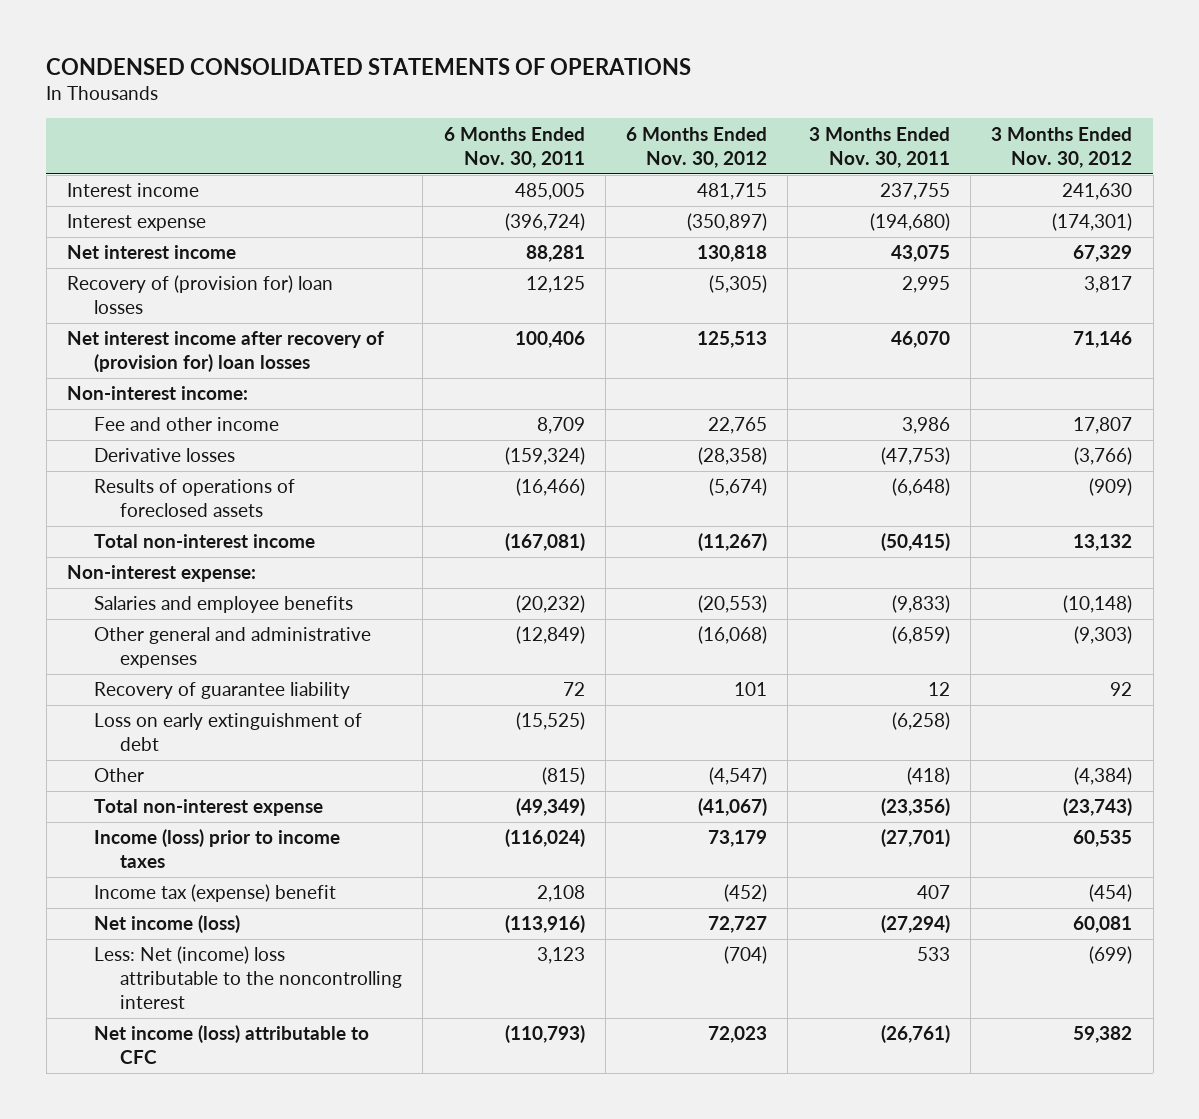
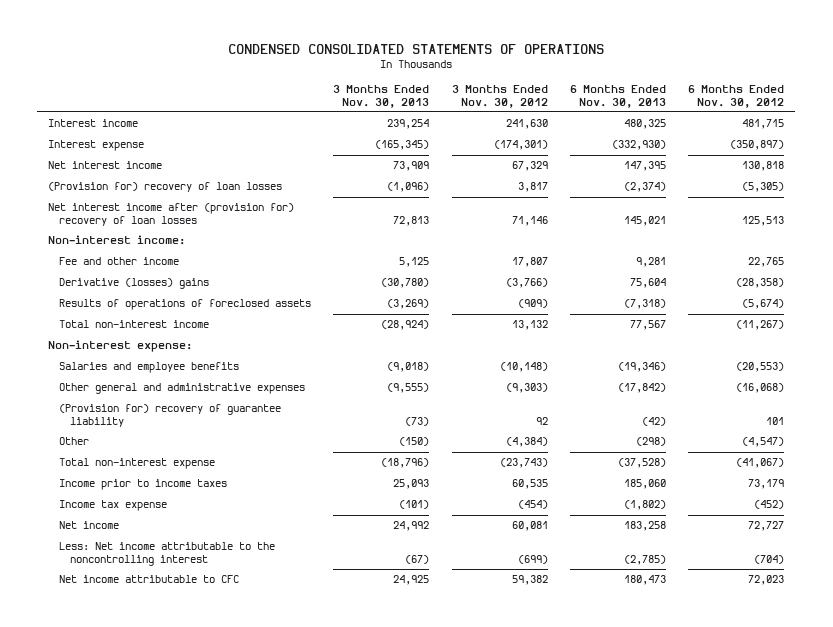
[443,126,585,168] 6 Months Ended Nov. 30, 2011 -> none
[808,126,950,168] 3 Months Ended Nov. 30, 2011 -> none
none -> [333,85,430,108] 3 Months Ended Nov. 30, 2013
none -> [569,85,666,108] 6 Months Ended Nov. 30, 2013
[66,275,333,315] Recovery of (provision for) loan losses -> [48,182,283,193] (Provision for) recovery of loan losses
[66,331,384,373] Net interest income after recovery of (provision for) loan losses -> [48,203,295,226] Net interest income after (provision for) recovery of loan losses
[93,448,235,463] Derivative losses -> [59,278,210,290] Derivative (losses) gains
[93,713,362,752] Loss on early extinguishment of debt -> none
[93,682,350,700] Recovery of guarantee liability -> [59,404,282,427] (Provision for) recovery of guarantee liability
[93,829,340,869] Income (loss) prior to income taxes -> [59,479,228,491] Income prior to income taxes
[93,884,336,903] Income tax (expense) benefit -> [59,500,168,512] Income tax expense
[93,915,240,934] Net income (loss) -> [59,521,120,530] Net income
[93,946,403,1010] Less: Net (income) loss attributable to the noncontrolling interest -> [59,542,276,566] Less: Net income attributable to the noncontrolling interest
[93,1025,369,1065] Net income (loss) attributable to CFC -> [59,575,240,584] Net income attributable to CFC

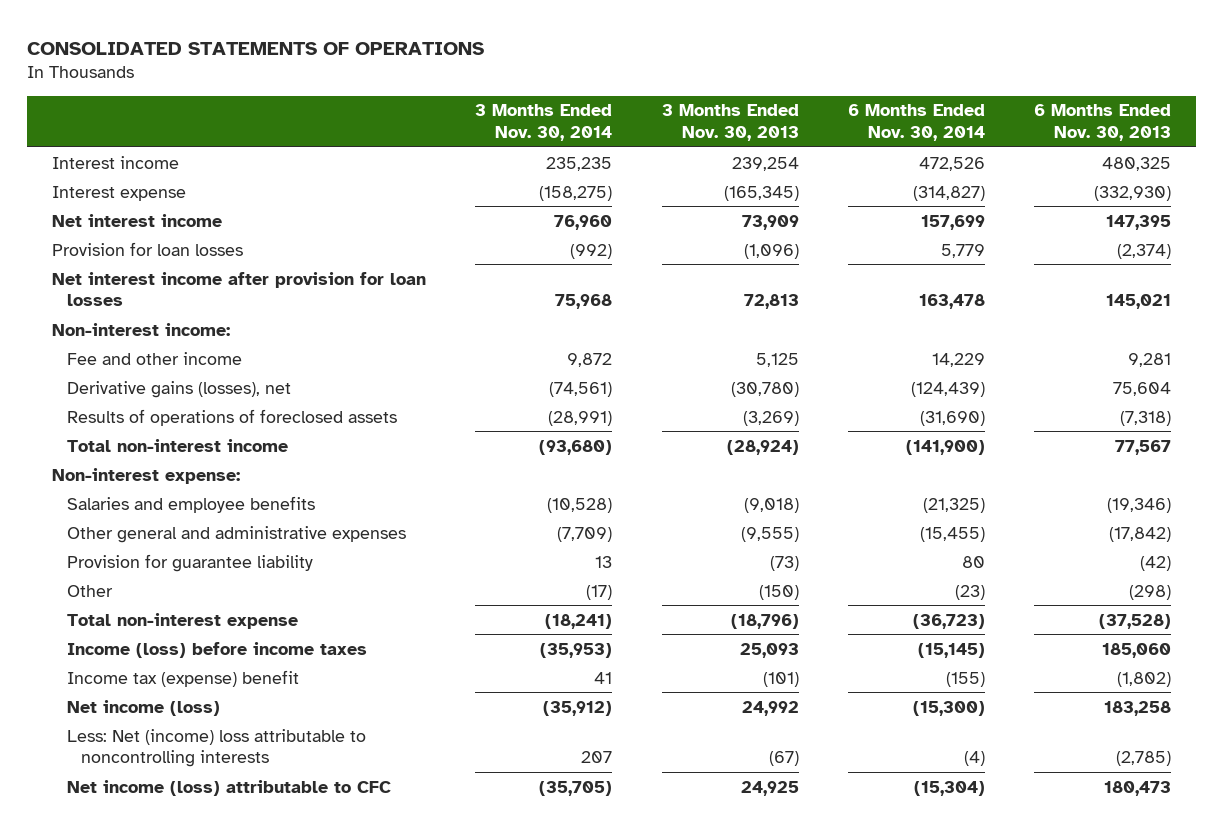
[228,43,605,54] CONDENSED CONSOLIDATED STATEMENTS OF OPERATIONS -> [27,41,485,55] CONSOLIDATED STATEMENTS OF OPERATIONS
[451,85,548,108] 3 Months Ended Nov. 30, 2012 -> none
[688,85,785,108] 6 Months Ended Nov. 30, 2012 -> none
none -> [475,104,613,142] 3 Months Ended Nov. 30, 2014
none -> [848,104,986,142] 6 Months Ended Nov. 30, 2014
[48,182,283,193] (Provision for) recovery of loan losses -> [51,241,243,256] Provision for loan losses
[48,203,295,226] Net interest income after (provision for) recovery of loan losses -> [51,271,426,307] Net interest income after provision for loan losses
[59,278,210,290] Derivative (losses) gains -> [66,380,291,398] Derivative gains (losses), net
[59,404,282,427] (Provision for) recovery of guarantee liability -> [66,553,313,572] Provision for guarantee liability
[59,479,228,491] Income prior to income taxes -> [66,641,367,658] Income (loss) before income taxes
[59,500,168,512] Income tax expense -> [66,669,299,687] Income tax (expense) benefit
[59,521,120,530] Net income -> [66,699,220,716] Net income (loss)
[59,542,276,566] Less: Net income attributable to the noncontrolling interest -> [66,728,366,768] Less: Net (income) loss attributable to noncontrolling interests
[59,575,240,584] Net income attributable to CFC -> [66,779,391,796] Net income (loss) attributable to CFC

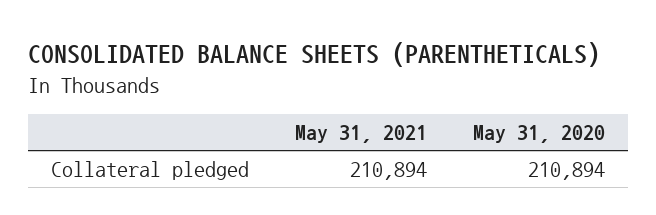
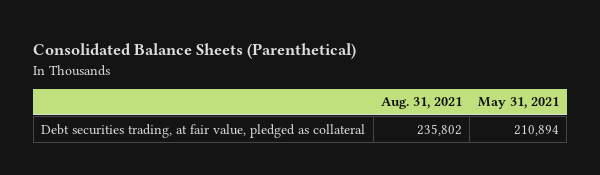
[27,41,600,67] CONSOLIDATED BALANCE SHEETS (PARENTHETICALS) -> [33,43,357,60] Consolidated Balance Sheets (Parenthetical)
[472,124,605,143] May 31, 2020 -> none
none -> [381,97,463,110] Aug. 31, 2021
[50,161,249,181] Collateral pledged -> [41,123,366,138] Debt securities trading, at fair value, pledged as collateral

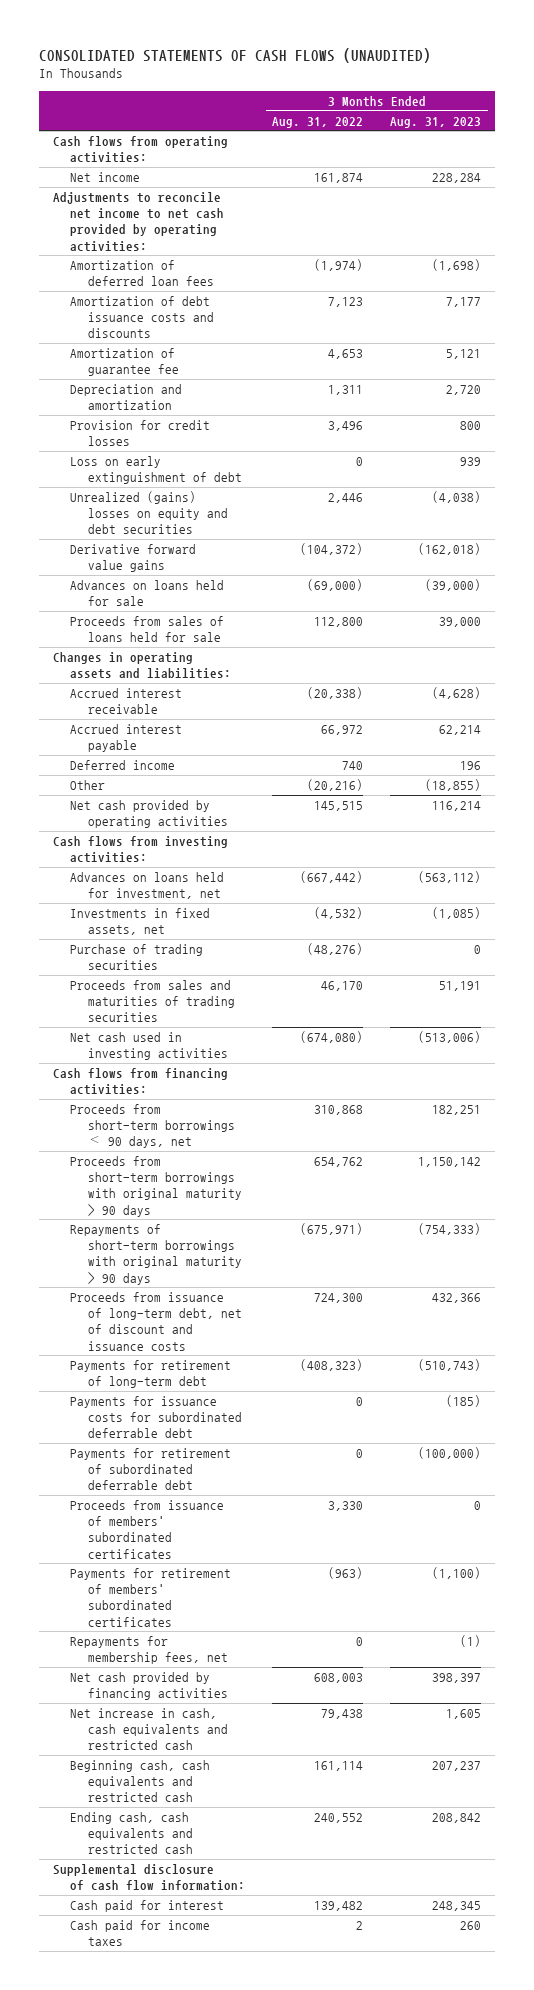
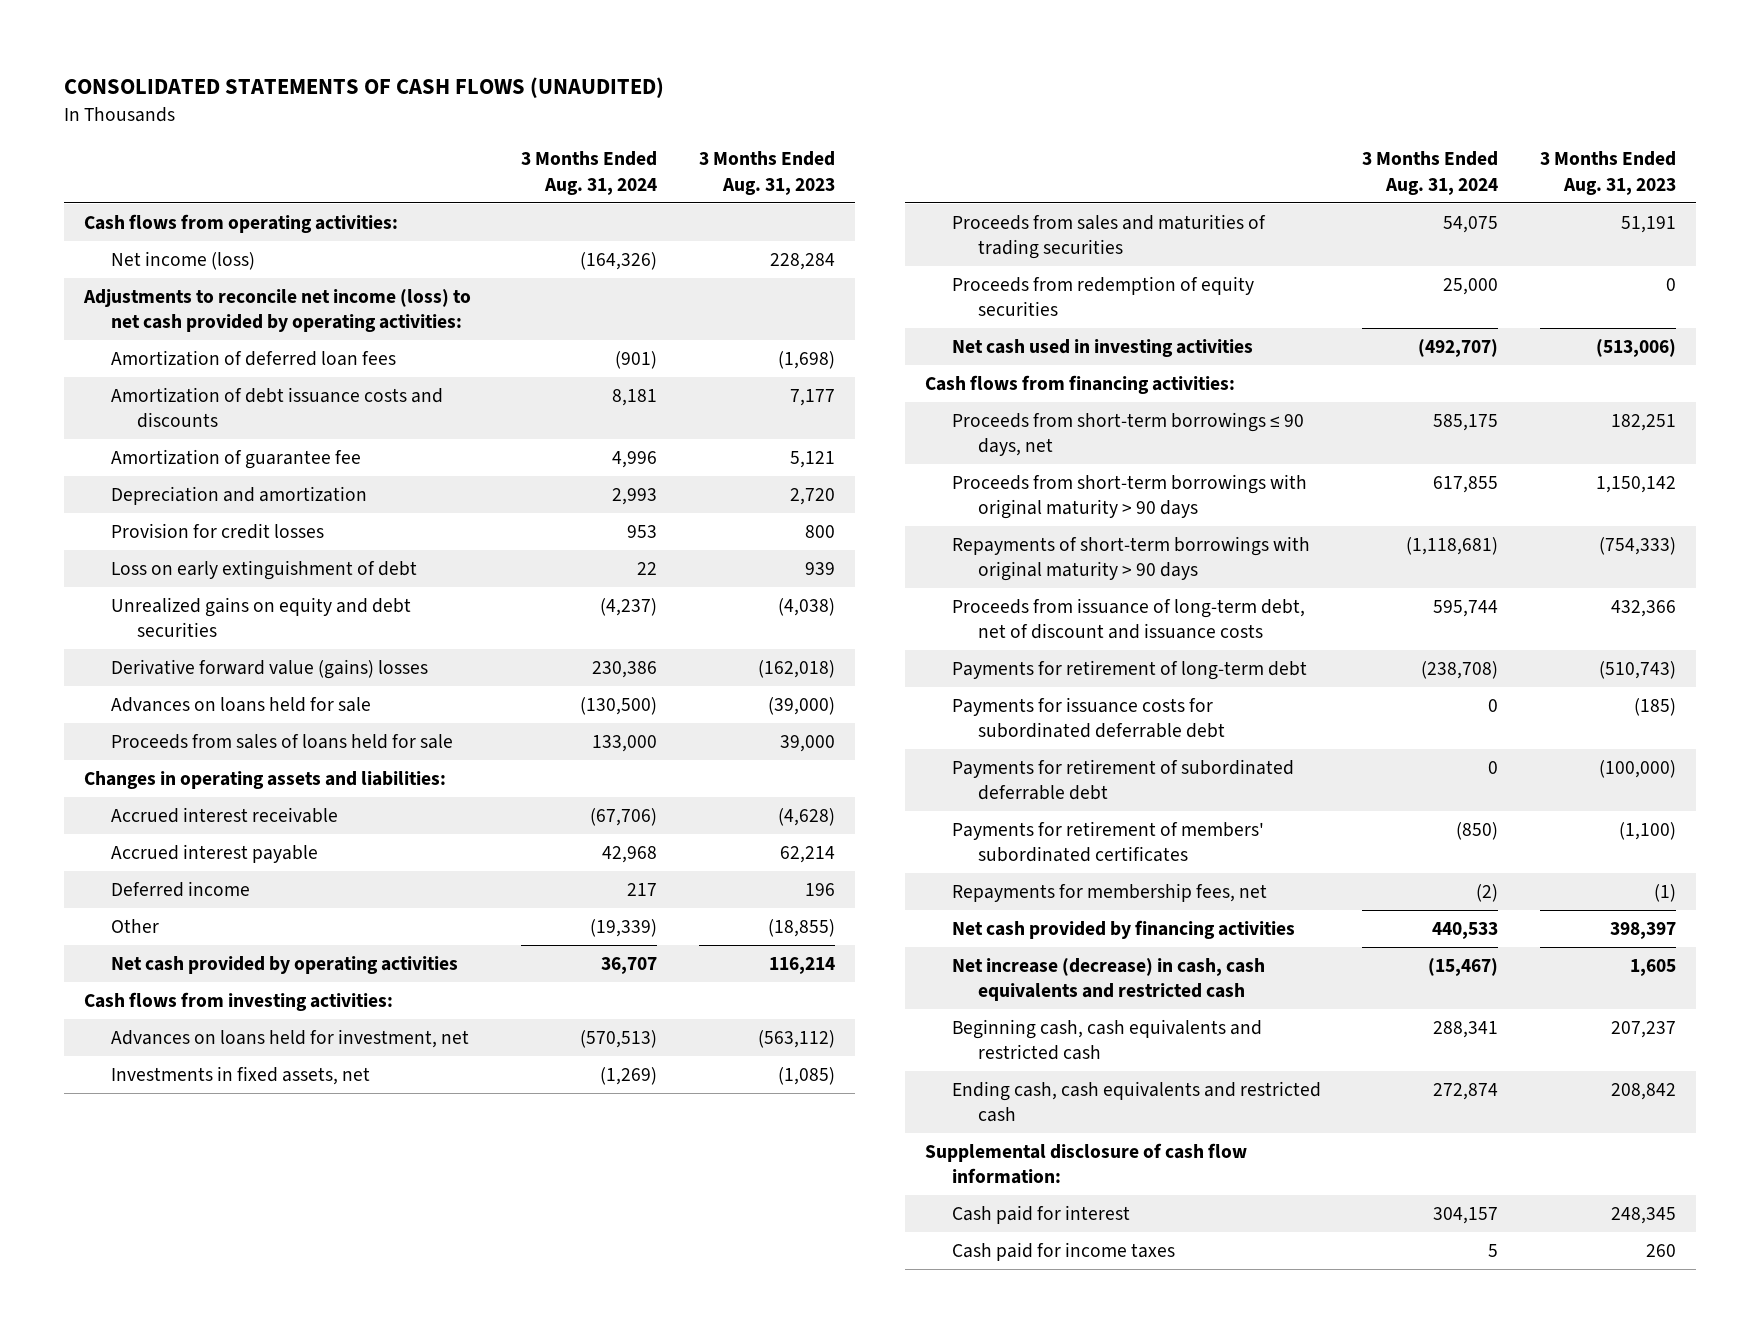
[272,116,364,128] Aug. 31, 2022 -> none
none -> [521,151,658,195] 3 Months Ended Aug. 31, 2024
[70,172,141,183] Net income -> [110,251,255,271] Net income (loss)
[52,192,225,252] Adjustments to reconcile net income to net cash provided by operating activities: -> [83,289,472,333] Adjustments to reconcile net income (loss) to net cash provided by operating activities:
[70,491,228,535] Unrealized (gains) losses on equity and debt securities -> [110,597,411,638] Unrealized gains on equity and debt securities
[70,544,197,573] Derivative forward value gains -> [110,659,428,680] Derivative forward value (gains) losses
[70,944,204,971] Purchase of trading securities -> none
none -> [951,276,1254,317] Proceeds from redemption of equity securities
[70,1500,225,1559] Proceeds from issuance of members' subordinated certificates -> none
[70,1708,228,1751] Net increase in cash, cash equivalents and restricted cash -> [951,958,1265,1002] Net increase (decrease) in cash, cash equivalents and restricted cash

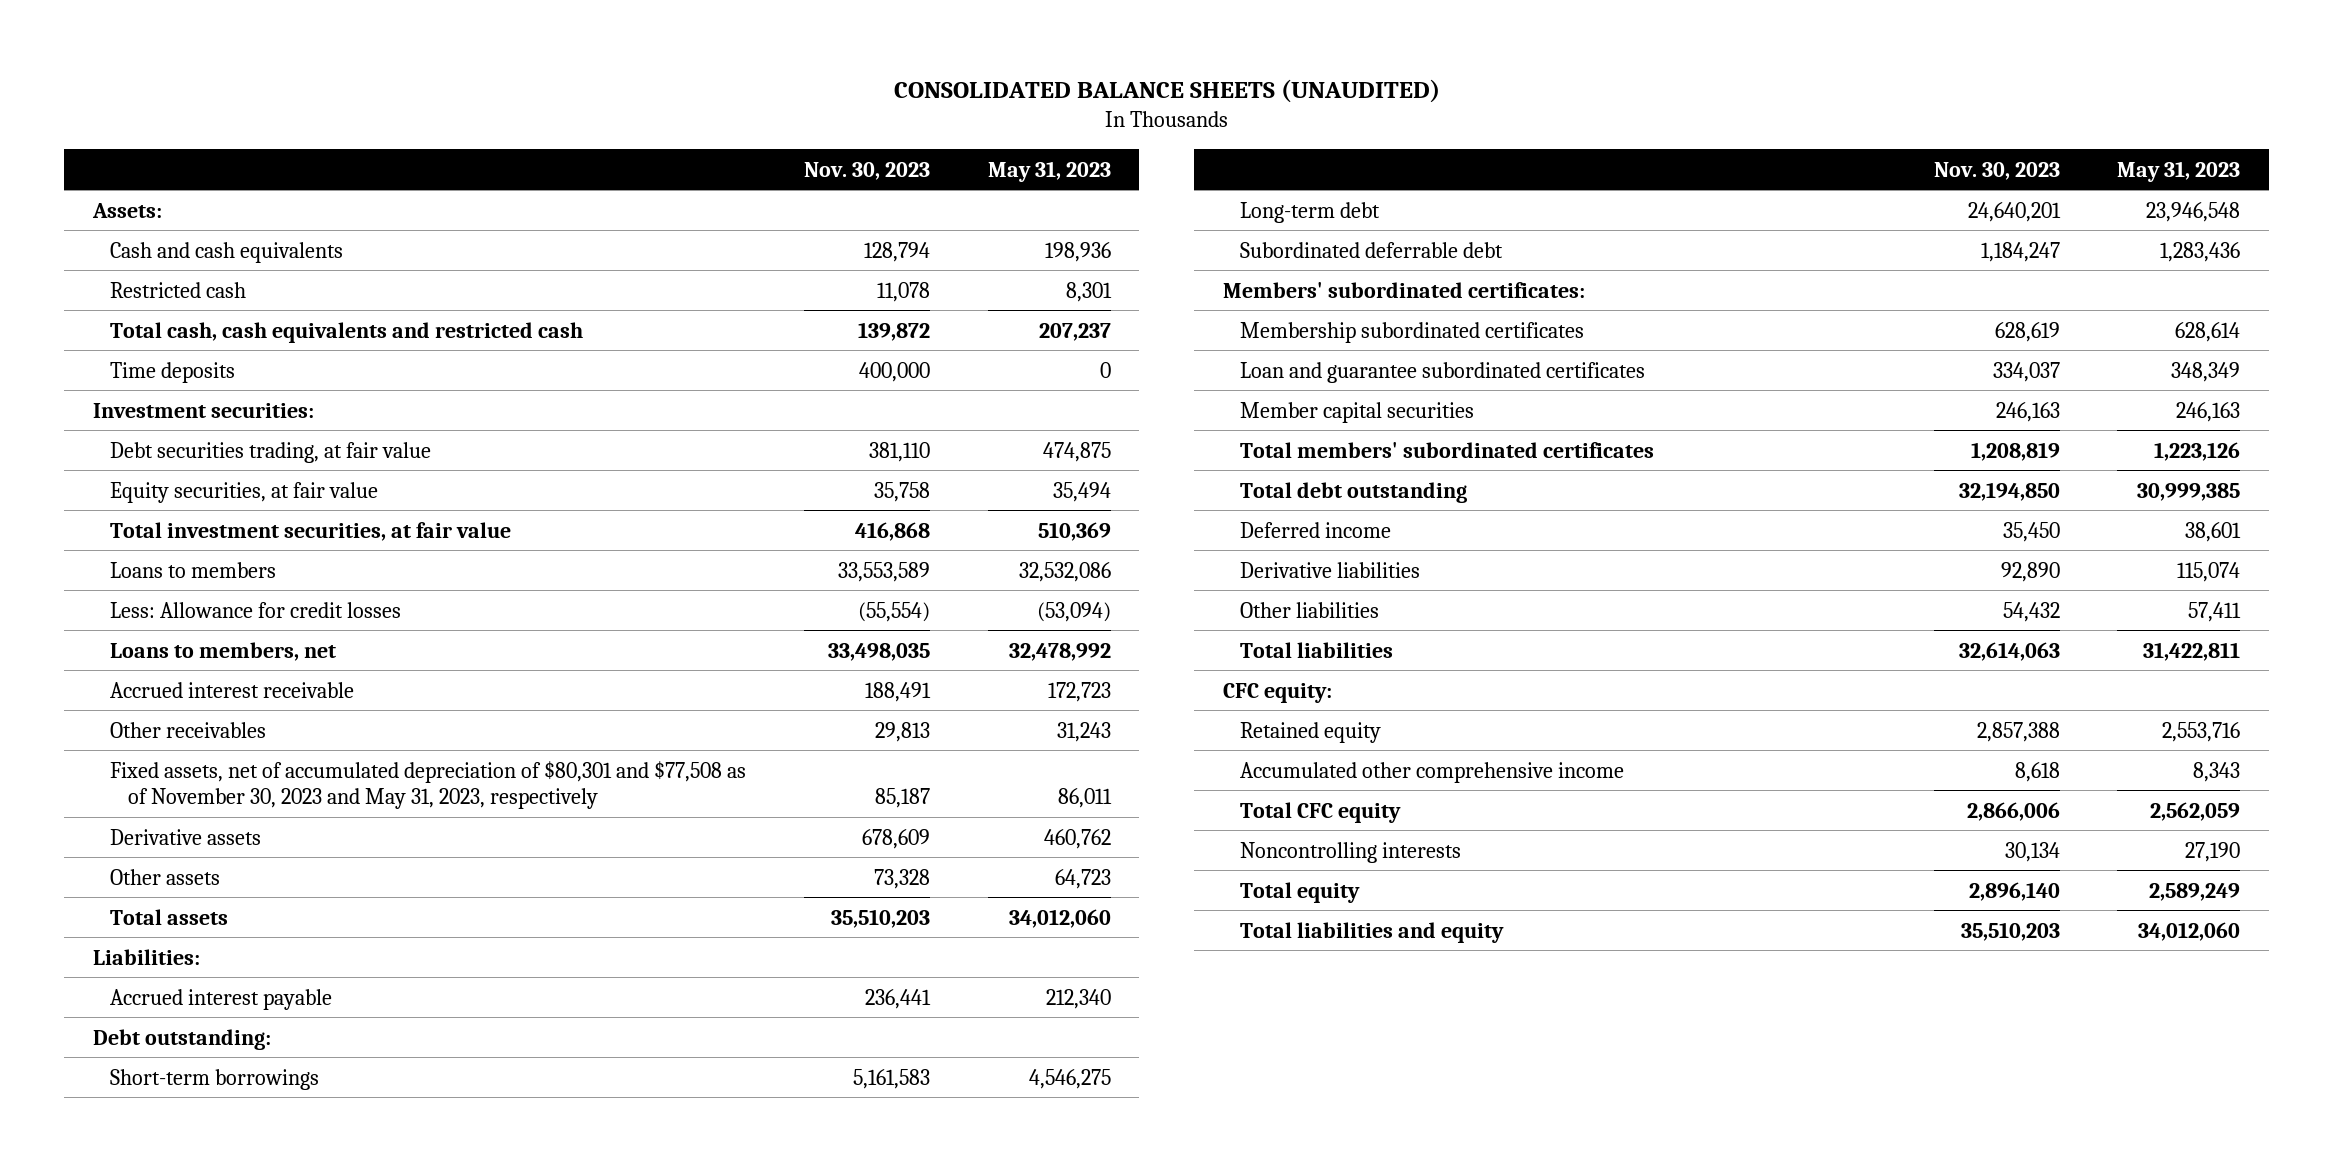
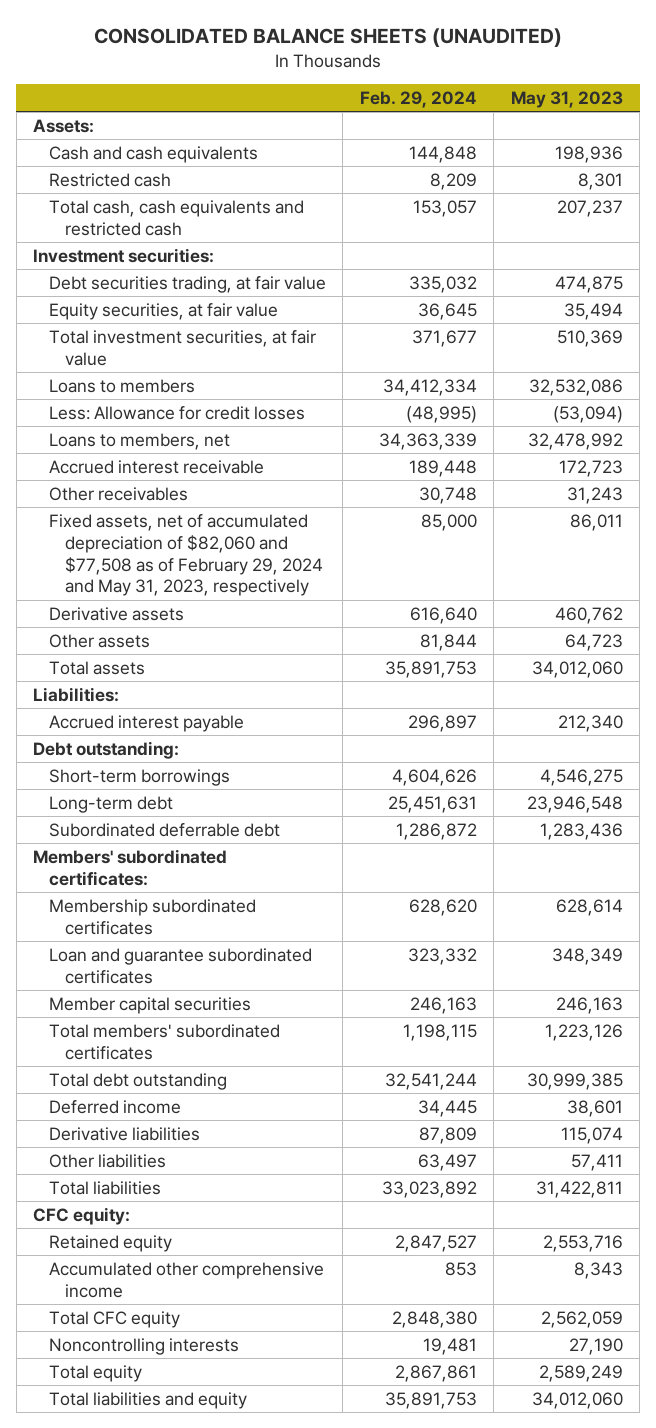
[804,161,931,180] Nov. 30, 2023 -> none
none -> [359,90,477,108] Feb. 29, 2024
[110,361,236,383] Time deposits -> none
[110,760,747,810] Fixed assets, net of accumulated depreciation of $80,301 and $77,508 as of November 30, 2023 and May 31, 2023, respectively -> [49,513,323,597] Fixed assets, net of accumulated depreciation of $82,060 and $77,508 as of February 29, 2024 and May 31, 2023, respectively

